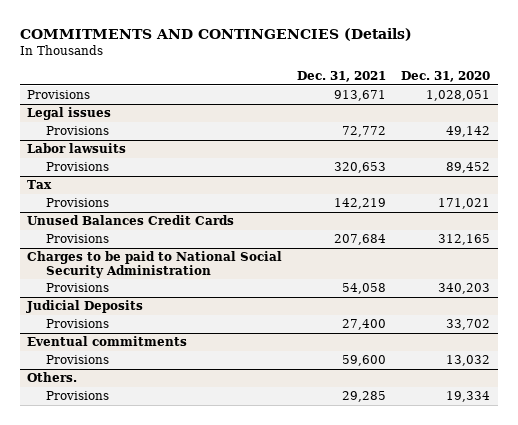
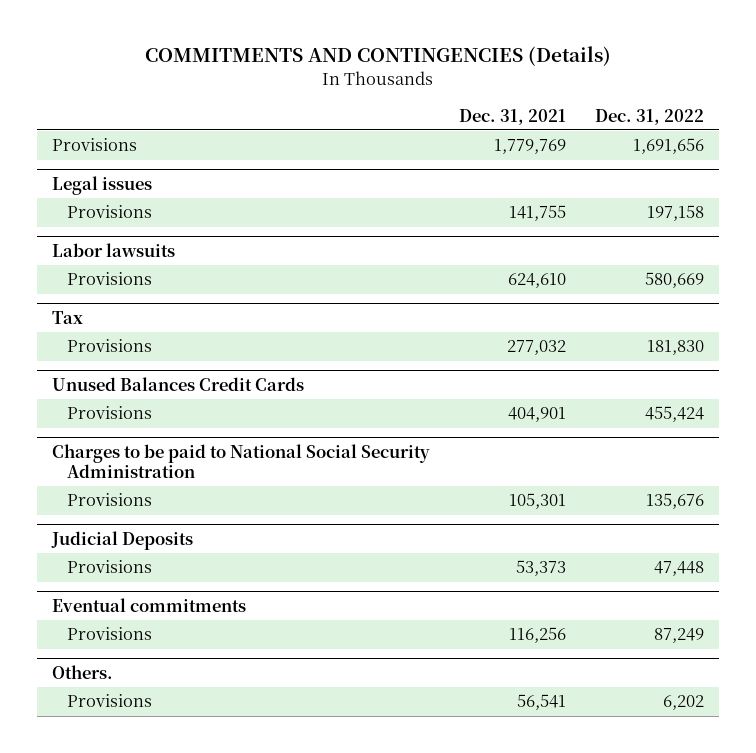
[401,71,491,83] Dec. 31, 2020 -> none
none -> [595,108,705,125] Dec. 31, 2022
[334,90,387,102] 913,671 -> [494,139,567,155] 1,779,769
[342,126,387,138] 72,772 -> [509,205,567,222] 141,755
[334,162,387,174] 320,653 -> [508,273,567,289] 624,610
[334,198,387,210] 142,219 -> [507,340,567,356] 277,032
[334,234,387,246] 207,684 -> [508,407,567,423] 404,901
[342,283,387,295] 54,058 -> [509,493,567,510] 105,301
[342,319,387,331] 27,400 -> [516,560,567,577] 53,373
[342,355,387,367] 59,600 -> [509,627,567,644] 116,256
[342,391,387,403] 29,285 -> [517,694,567,711] 56,541

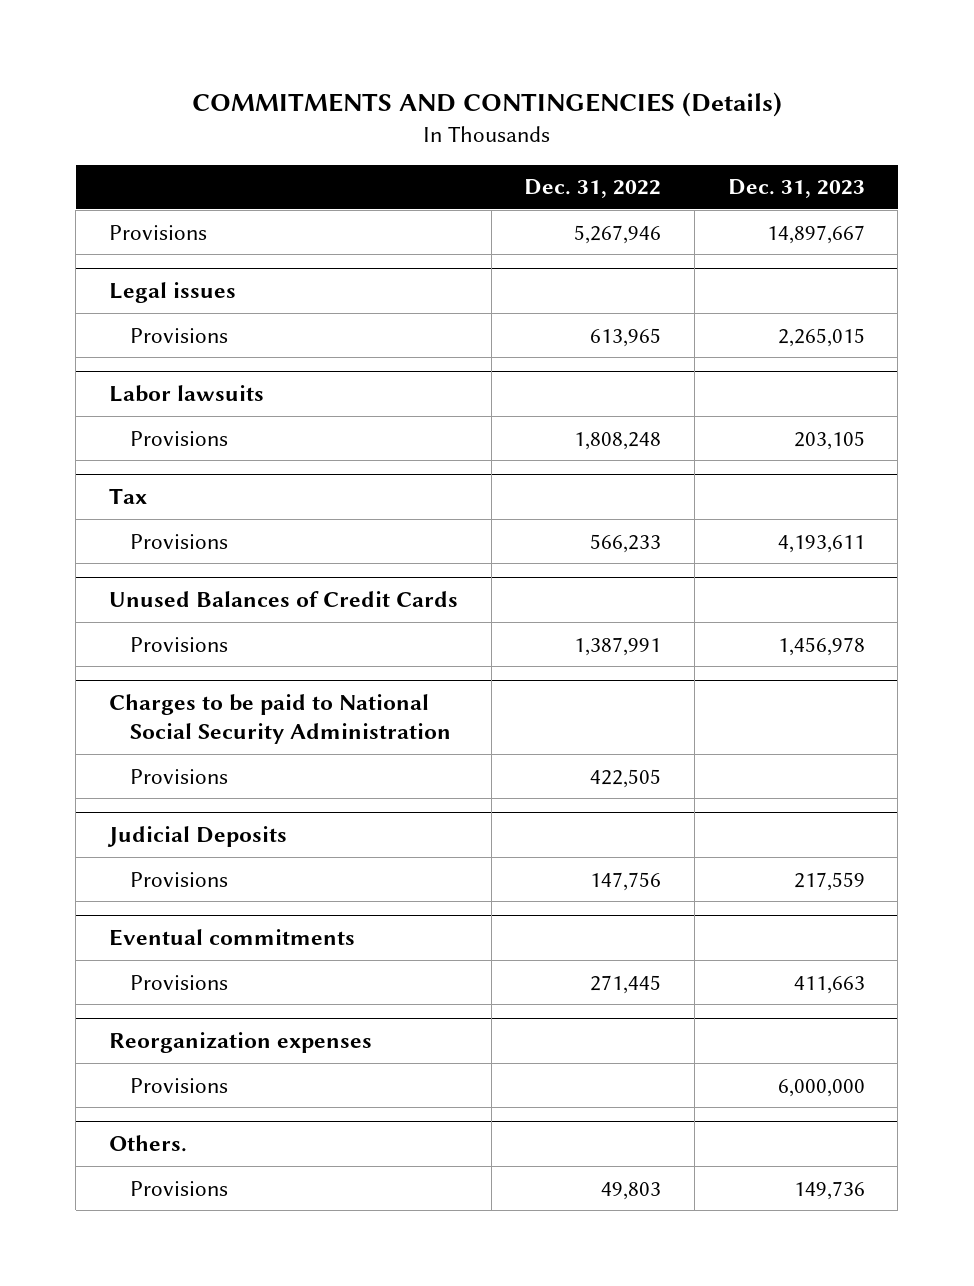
[459,108,567,125] Dec. 31, 2021 -> none
none -> [727,179,865,199] Dec. 31, 2023
[633,138,705,155] 1,691,656 -> [574,224,662,244] 5,267,946
[647,205,705,222] 197,158 -> [590,327,662,347] 613,965
[645,272,705,289] 580,669 -> [574,431,662,450] 1,808,248
[647,340,705,356] 181,830 -> [590,533,662,553] 566,233
[51,377,304,392] Unused Balances Credit Cards -> [108,590,458,607] Unused Balances of Credit Cards
[645,406,705,423] 455,424 -> [574,636,662,656] 1,387,991
[646,493,705,510] 135,676 -> [590,768,662,788] 422,505
[654,561,705,577] 47,448 -> [590,871,662,891] 147,756
[654,628,705,644] 87,249 -> [590,974,662,994] 271,445
none -> [108,1031,372,1053] Reorganization expenses
none -> [130,1077,229,1093] Provisions
[663,695,705,711] 6,202 -> [601,1181,662,1200] 49,803

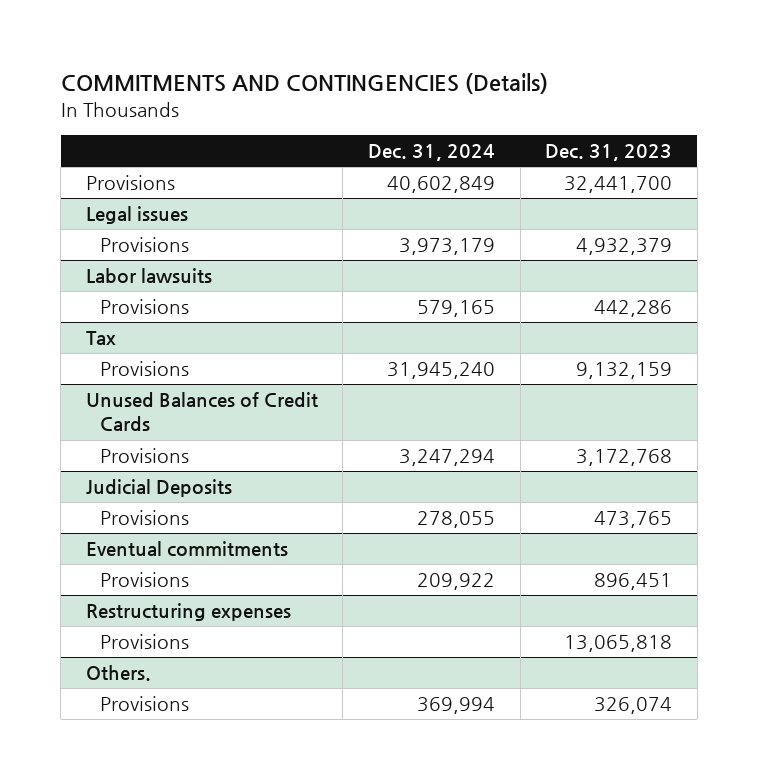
[524,179,662,199] Dec. 31, 2022 -> none
none -> [367,144,495,162] Dec. 31, 2024
[766,224,865,244] 14,897,667 -> [564,176,673,194] 32,441,700
[777,327,865,347] 2,265,015 -> [576,238,673,256] 4,932,379
[793,430,865,450] 203,105 -> [594,300,673,318] 442,286
[777,534,865,553] 4,193,611 -> [576,362,673,380] 9,132,159
[108,693,452,744] Charges to be paid to National Social Security Administration -> none
[130,768,229,784] Provisions -> none
[777,636,865,656] 1,456,978 -> [576,449,673,467] 3,172,768
[793,871,865,891] 217,559 -> [594,511,673,529] 473,765
[793,975,865,994] 411,663 -> [594,573,673,591] 896,451
[108,1031,372,1053] Reorganization expenses -> [85,603,291,622] Restructuring expenses
[777,1078,865,1097] 6,000,000 -> [564,635,673,653] 13,065,818
[793,1180,865,1200] 149,736 -> [594,697,673,715] 326,074

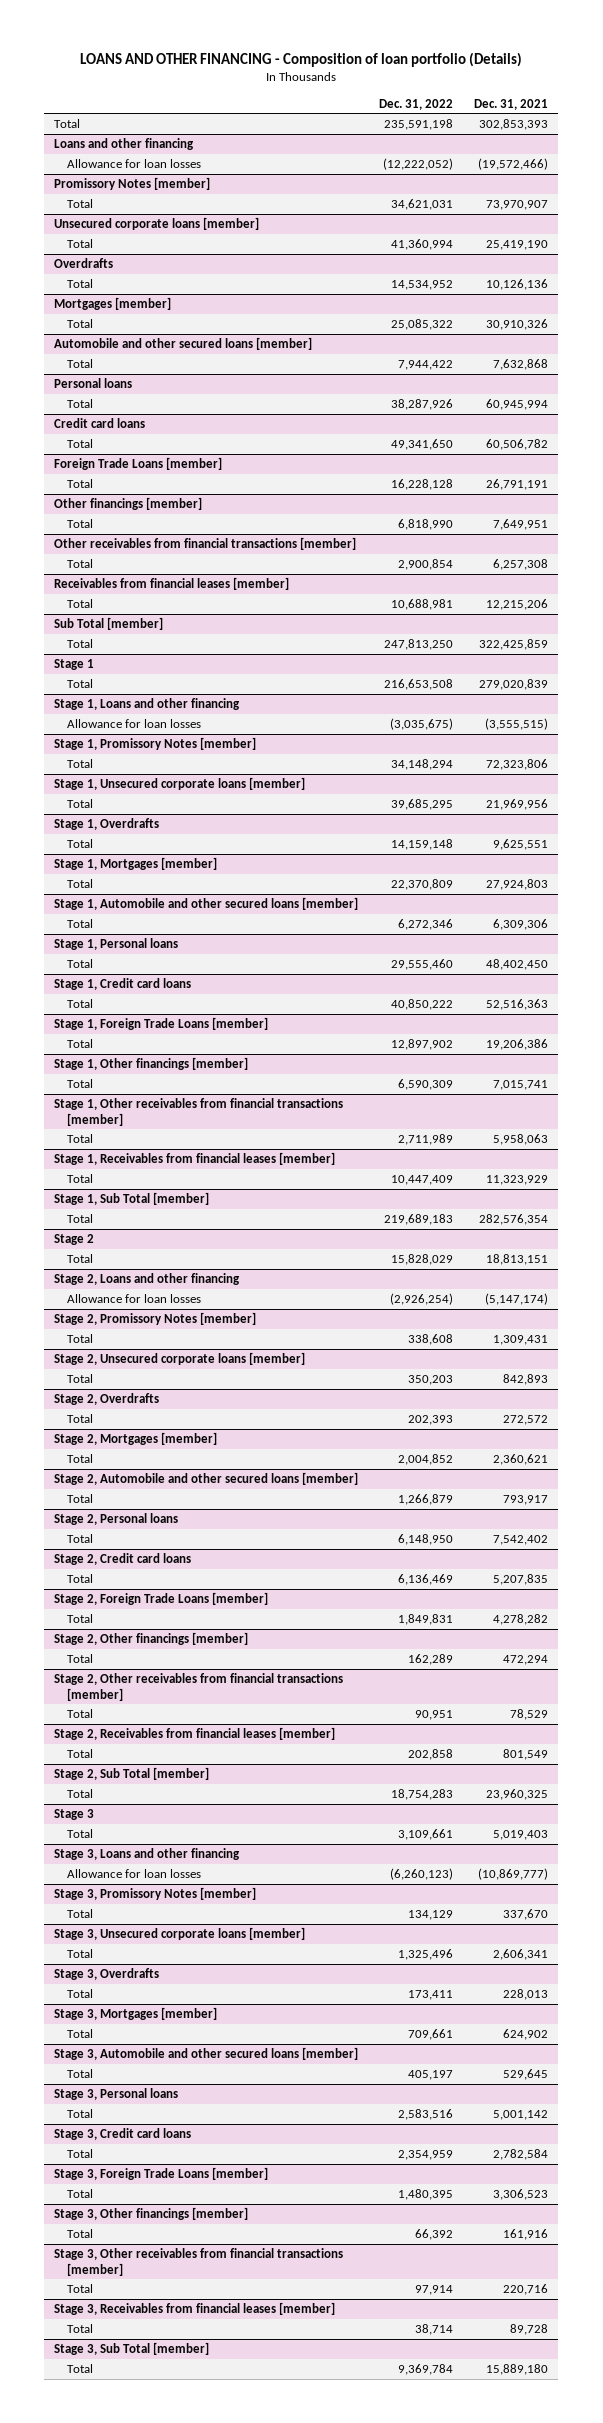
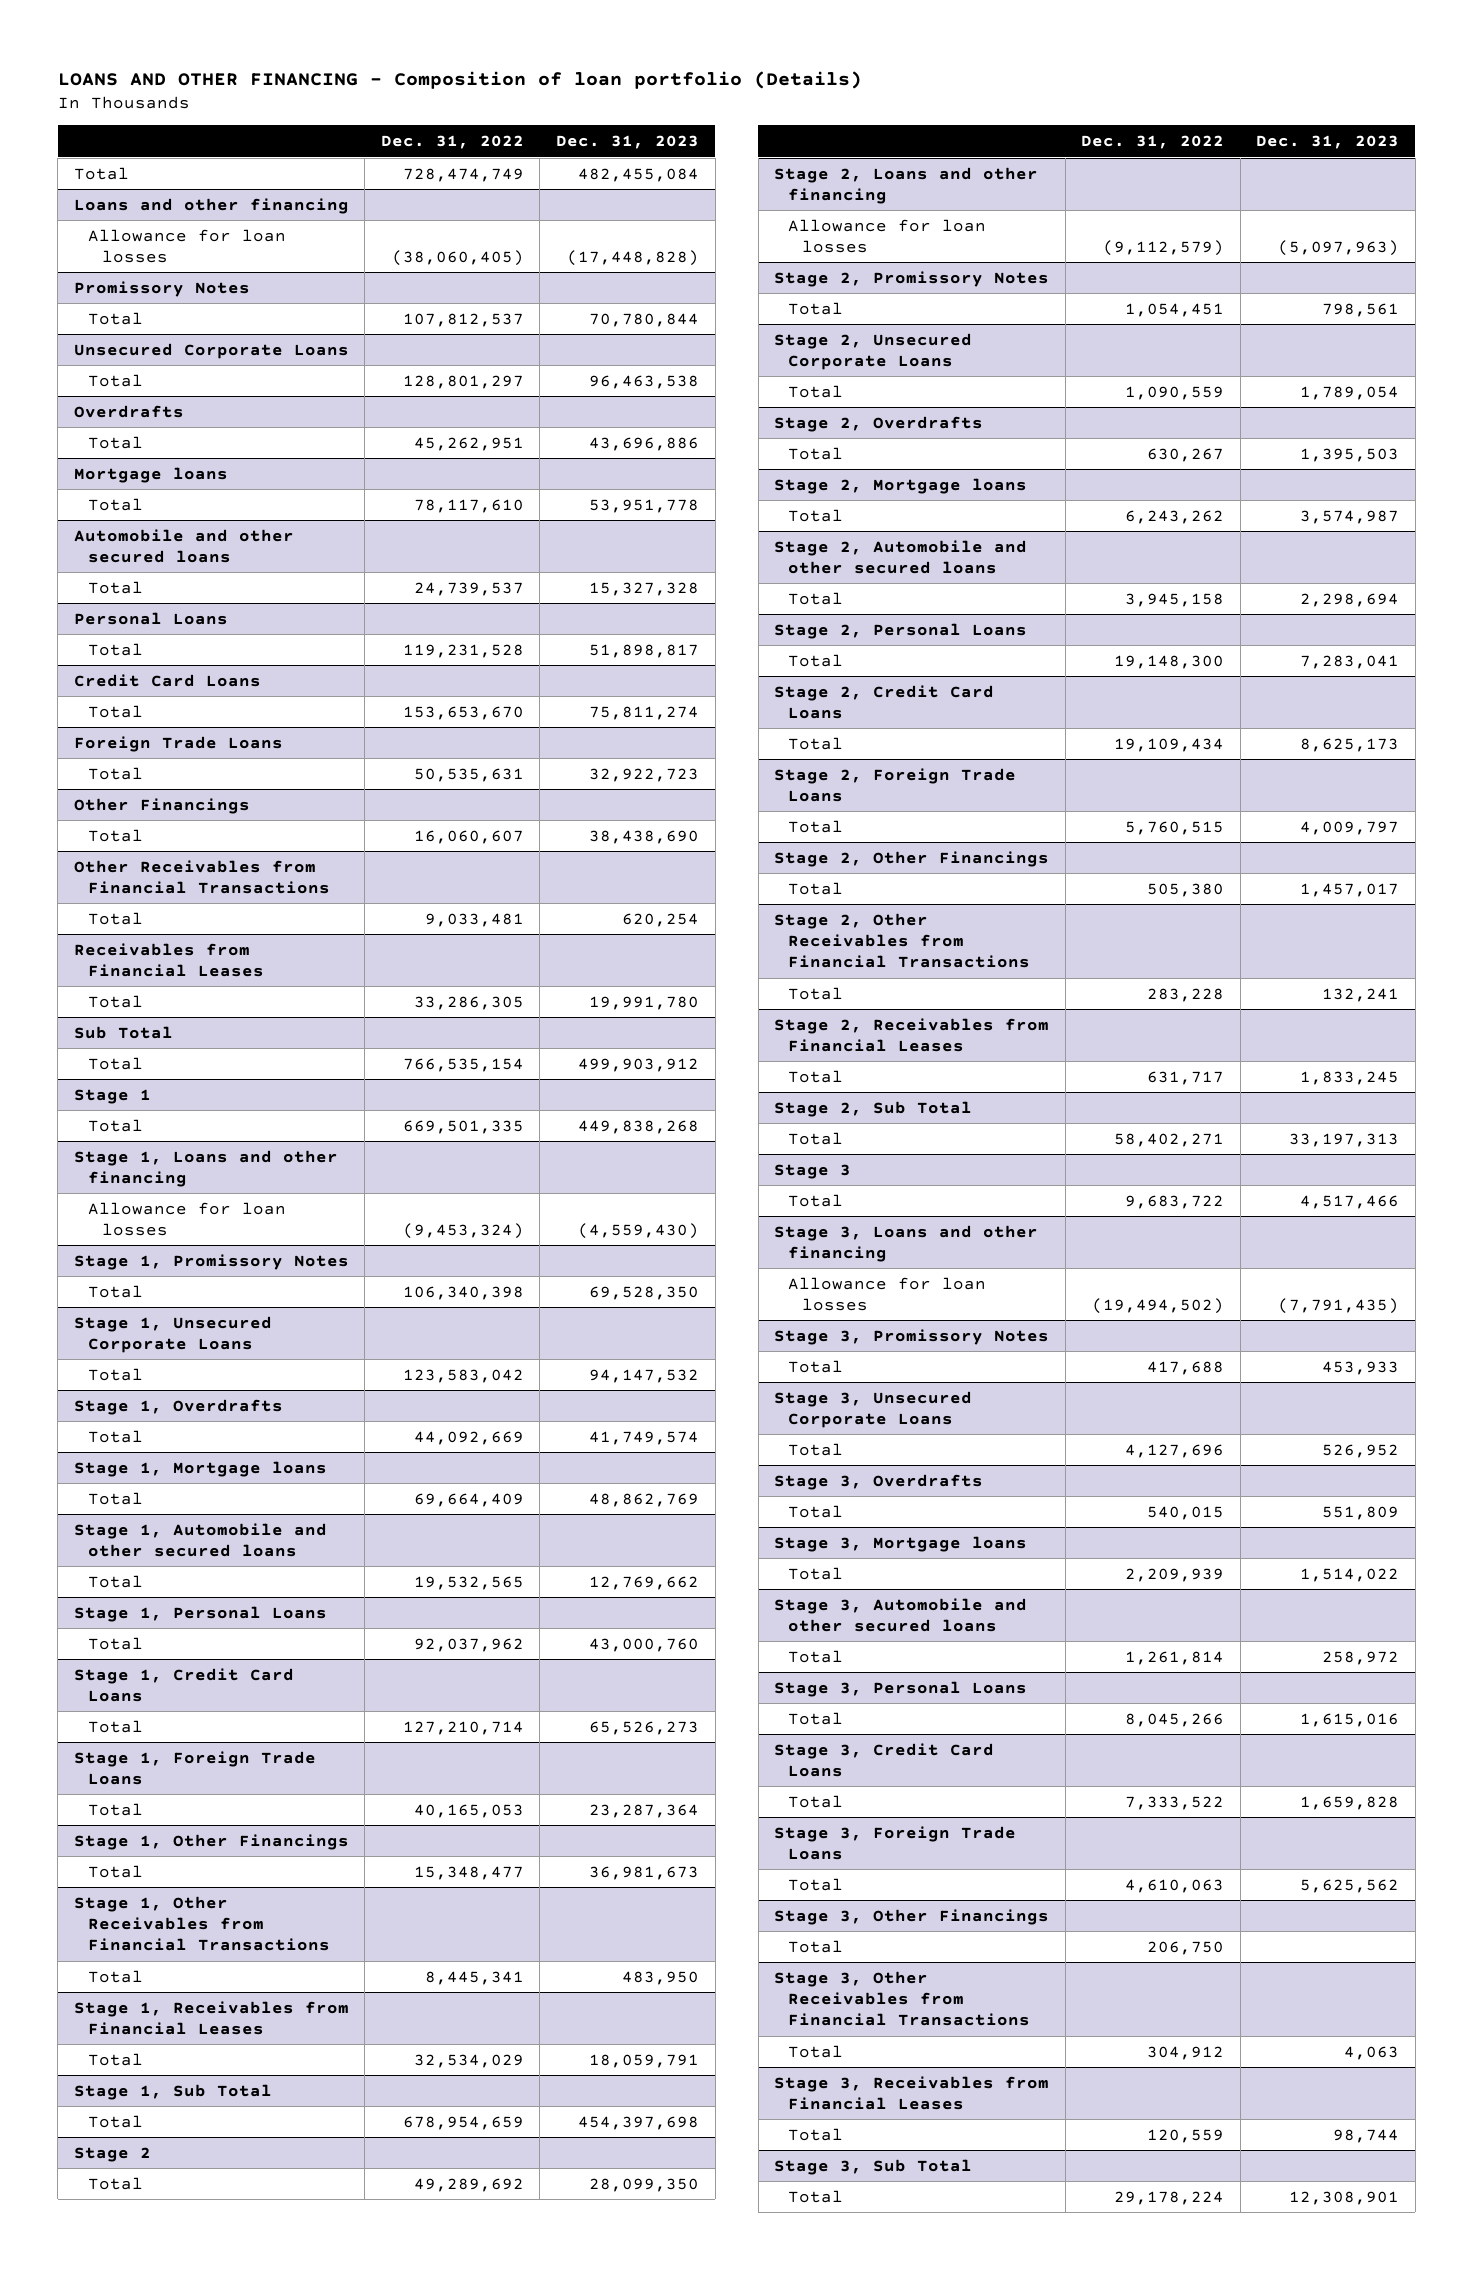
[474,98,549,110] Dec. 31, 2021 -> none
none -> [556,135,700,150] Dec. 31, 2023
[384,119,454,131] 235,591,198 -> [402,167,524,182] 728,474,749
[383,158,454,171] (12,222,052) -> [391,249,524,266] (38,060,405)
[54,177,211,191] Promissory Notes [member] -> [73,280,250,297] Promissory Notes
[391,199,454,211] 34,621,031 -> [402,312,524,327] 107,812,537
[54,217,260,231] Unsecured corporate loans [member] -> [73,342,349,359] Unsecured Corporate Loans
[391,239,454,251] 41,360,994 -> [402,374,524,389] 128,801,297
[391,280,454,291] 14,534,952 -> [413,436,524,451] 45,262,951
[54,297,172,311] Mortgages [member] -> [73,466,228,483] Mortgage loans
[391,319,454,331] 25,085,322 -> [413,498,524,513] 78,117,610
[54,337,313,351] Automobile and other secured loans [member] -> [73,528,294,563] Automobile and other secured loans
[398,360,454,371] 7,944,422 -> [413,581,524,596] 24,739,537
[54,378,133,389] Personal loans -> [73,611,228,625] Personal Loans
[391,399,454,411] 38,287,926 -> [402,643,524,658] 119,231,528
[54,418,146,429] Credit card loans -> [73,673,261,687] Credit Card Loans
[391,439,454,451] 49,341,650 -> [402,705,524,720] 153,653,670
[54,457,223,471] Foreign Trade Loans [member] -> [73,735,283,752] Foreign Trade Loans
[391,479,454,491] 16,228,128 -> [413,767,524,782] 50,535,631
[54,497,203,511] Other financings [member] -> [73,797,250,814] Other Financings
[398,519,454,531] 6,818,990 -> [413,829,524,844] 16,060,607
[54,537,357,551] Other receivables from financial transactions [member] -> [73,859,330,894] Other Receivables from Financial Transactions
[398,559,454,571] 2,900,854 -> [424,912,524,927] 9,033,481
[54,577,290,591] Receivables from financial leases [member] -> [73,942,264,977] Receivables from Financial Leases
[391,599,454,611] 10,688,981 -> [413,995,524,1010] 33,286,305
[54,617,164,631] Sub Total [member] -> [73,1025,173,1039] Sub Total
[384,639,454,651] 247,813,250 -> [402,1057,524,1072] 766,535,154
[384,679,454,691] 216,653,508 -> [402,1119,524,1134] 669,501,335
[390,718,454,731] (3,035,675) -> [402,1222,524,1239] (9,453,324)
[54,737,257,751] Stage 1, Promissory Notes [member] -> [73,1253,349,1270] Stage 1, Promissory Notes
[391,759,454,771] 34,148,294 -> [402,1285,524,1300] 106,340,398
[54,777,306,791] Stage 1, Unsecured corporate loans [member] -> [73,1315,272,1353] Stage 1, Unsecured Corporate Loans
[391,799,454,811] 39,685,295 -> [402,1368,524,1383] 123,583,042
[54,857,218,871] Stage 1, Mortgages [member] -> none
[391,839,454,851] 14,159,148 -> [413,1430,524,1445] 44,092,669
none -> [73,1460,327,1477] Stage 1, Mortgage loans
[391,879,454,891] 22,370,809 -> [413,1492,524,1507] 69,664,409
[54,897,359,911] Stage 1, Automobile and other secured loans [member] -> [73,1522,327,1557] Stage 1, Automobile and other secured loans
[398,919,454,931] 6,272,346 -> [413,1575,524,1590] 19,532,565
[54,938,179,951] Stage 1, Personal loans -> [73,1605,327,1622] Stage 1, Personal Loans
[391,959,454,971] 29,555,460 -> [413,1637,524,1652] 92,037,962
[54,978,192,991] Stage 1, Credit card loans -> [73,1667,294,1702] Stage 1, Credit Card Loans
[391,999,454,1011] 40,850,222 -> [402,1720,524,1735] 127,210,714
[54,1017,269,1031] Stage 1, Foreign Trade Loans [member] -> [73,1750,316,1785] Stage 1, Foreign Trade Loans
[391,1039,454,1051] 12,897,902 -> [413,1803,524,1818] 40,165,053
[54,1057,249,1071] Stage 1, Other financings [member] -> [73,1833,349,1850] Stage 1, Other Financings
[398,1079,454,1091] 6,590,309 -> [413,1865,524,1880] 15,348,477
[54,1098,344,1126] Stage 1, Other receivables from financial transactions [member] -> [73,1895,330,1952] Stage 1, Other Receivables from Financial Transactions
[398,1134,454,1146] 2,711,989 -> [424,1970,524,1985] 8,445,341
[54,1152,336,1166] Stage 1, Receivables from financial leases [member] -> [73,2000,349,2035] Stage 1, Receivables from Financial Leases
[391,1175,454,1186] 10,447,409 -> [413,2053,524,2068] 32,534,029
[54,1192,210,1206] Stage 1, Sub Total [member] -> [73,2083,272,2100] Stage 1, Sub Total
[384,1214,454,1226] 219,689,183 -> [402,2115,524,2130] 678,954,659
[391,1254,454,1266] 15,828,029 -> [413,2177,524,2192] 49,289,692
[390,1293,454,1306] (2,926,254) -> [1103,239,1225,256] (9,112,579)
[54,1312,257,1326] Stage 2, Promissory Notes [member] -> [774,270,1050,287] Stage 2, Promissory Notes
[408,1334,454,1346] 338,608 -> [1125,302,1225,317] 1,054,451
[54,1352,306,1366] Stage 2, Unsecured corporate loans [member] -> [774,332,973,370] Stage 2, Unsecured Corporate Loans
[408,1375,454,1386] 350,203 -> [1125,385,1225,400] 1,090,559
[54,1432,218,1446] Stage 2, Mortgages [member] -> none
[408,1415,454,1426] 202,393 -> [1147,447,1225,462] 630,267
none -> [774,477,1028,494] Stage 2, Mortgage loans
[398,1454,454,1466] 2,004,852 -> [1125,509,1225,524] 6,243,262
[54,1472,359,1486] Stage 2, Automobile and other secured loans [member] -> [774,539,1028,574] Stage 2, Automobile and other secured loans
[398,1494,454,1506] 1,266,879 -> [1125,592,1225,607] 3,945,158
[54,1513,179,1526] Stage 2, Personal loans -> [774,622,1028,639] Stage 2, Personal Loans
[398,1534,454,1546] 6,148,950 -> [1114,654,1225,669] 19,148,300
[54,1553,192,1566] Stage 2, Credit card loans -> [774,684,995,719] Stage 2, Credit Card Loans
[398,1574,454,1586] 6,136,469 -> [1114,737,1225,752] 19,109,434
[54,1592,269,1606] Stage 2, Foreign Trade Loans [member] -> [774,767,1017,802] Stage 2, Foreign Trade Loans
[398,1614,454,1626] 1,849,831 -> [1125,820,1225,835] 5,760,515
[54,1632,249,1646] Stage 2, Other financings [member] -> [774,850,1050,867] Stage 2, Other Financings
[408,1654,454,1666] 162,289 -> [1147,882,1225,897] 505,380
[54,1673,344,1701] Stage 2, Other receivables from financial transactions [member] -> [774,912,1031,969] Stage 2, Other Receivables from Financial Transactions
[415,1710,454,1721] 90,951 -> [1147,987,1225,1002] 283,228
[54,1727,336,1741] Stage 2, Receivables from financial leases [member] -> [774,1017,1050,1052] Stage 2, Receivables from Financial Leases
[408,1749,454,1761] 202,858 -> [1147,1070,1225,1085] 631,717
[54,1767,210,1781] Stage 2, Sub Total [member] -> [774,1100,973,1117] Stage 2, Sub Total
[391,1789,454,1801] 18,754,283 -> [1114,1132,1225,1147] 58,402,271
[398,1829,454,1841] 3,109,661 -> [1125,1194,1225,1209] 9,683,722
[390,1868,454,1881] (6,260,123) -> [1092,1297,1225,1314] (19,494,502)
[54,1887,257,1901] Stage 3, Promissory Notes [member] -> [774,1328,1050,1345] Stage 3, Promissory Notes
[408,1910,454,1921] 134,129 -> [1147,1360,1225,1375] 417,688
[54,1927,306,1941] Stage 3, Unsecured corporate loans [member] -> [774,1390,973,1428] Stage 3, Unsecured Corporate Loans
[398,1949,454,1961] 1,325,496 -> [1125,1443,1225,1458] 4,127,696
[54,2007,218,2021] Stage 3, Mortgages [member] -> none
[408,1990,454,2001] 173,411 -> [1147,1505,1225,1520] 540,015
none -> [774,1535,1028,1552] Stage 3, Mortgage loans
[408,2029,454,2041] 709,661 -> [1125,1567,1225,1582] 2,209,939
[54,2047,359,2061] Stage 3, Automobile and other secured loans [member] -> [774,1597,1028,1632] Stage 3, Automobile and other secured loans
[408,2070,454,2081] 405,197 -> [1125,1650,1225,1665] 1,261,814
[54,2088,179,2101] Stage 3, Personal loans -> [774,1680,1028,1697] Stage 3, Personal Loans
[398,2109,454,2121] 2,583,516 -> [1125,1712,1225,1727] 8,045,266
[54,2128,192,2141] Stage 3, Credit card loans -> [774,1742,995,1777] Stage 3, Credit Card Loans
[398,2150,454,2161] 2,354,959 -> [1125,1795,1225,1810] 7,333,522
[54,2167,269,2181] Stage 3, Foreign Trade Loans [member] -> [774,1825,1017,1860] Stage 3, Foreign Trade Loans
[398,2189,454,2201] 1,480,395 -> [1125,1878,1225,1893] 4,610,063
[54,2207,249,2221] Stage 3, Other financings [member] -> [774,1908,1050,1925] Stage 3, Other Financings
[415,2229,454,2241] 66,392 -> [1147,1940,1225,1955] 206,750
[54,2248,344,2276] Stage 3, Other receivables from financial transactions [member] -> [774,1970,1031,2027] Stage 3, Other Receivables from Financial Transactions
[415,2285,454,2296] 97,914 -> [1147,2045,1225,2060] 304,912
[54,2302,336,2316] Stage 3, Receivables from financial leases [member] -> [774,2075,1050,2110] Stage 3, Receivables from Financial Leases
[415,2324,454,2336] 38,714 -> [1147,2128,1225,2143] 120,559
[54,2342,210,2356] Stage 3, Sub Total [member] -> [774,2158,973,2175] Stage 3, Sub Total
[398,2364,454,2376] 9,369,784 -> [1114,2190,1225,2205] 29,178,224

